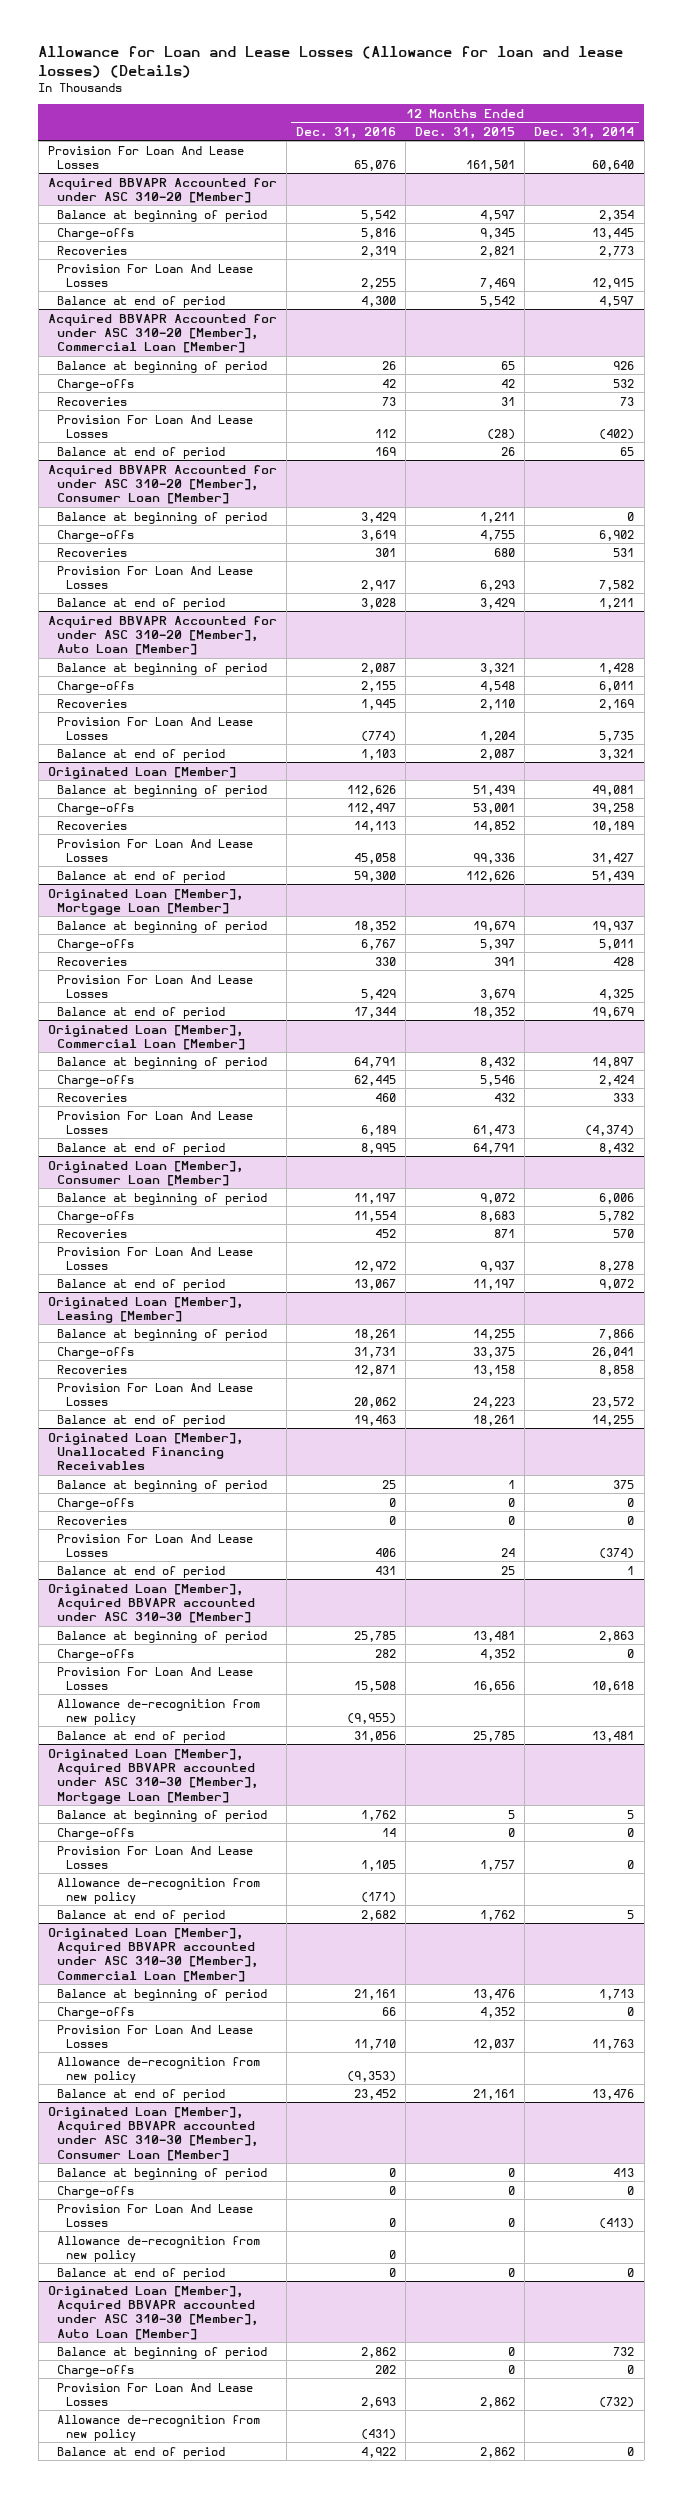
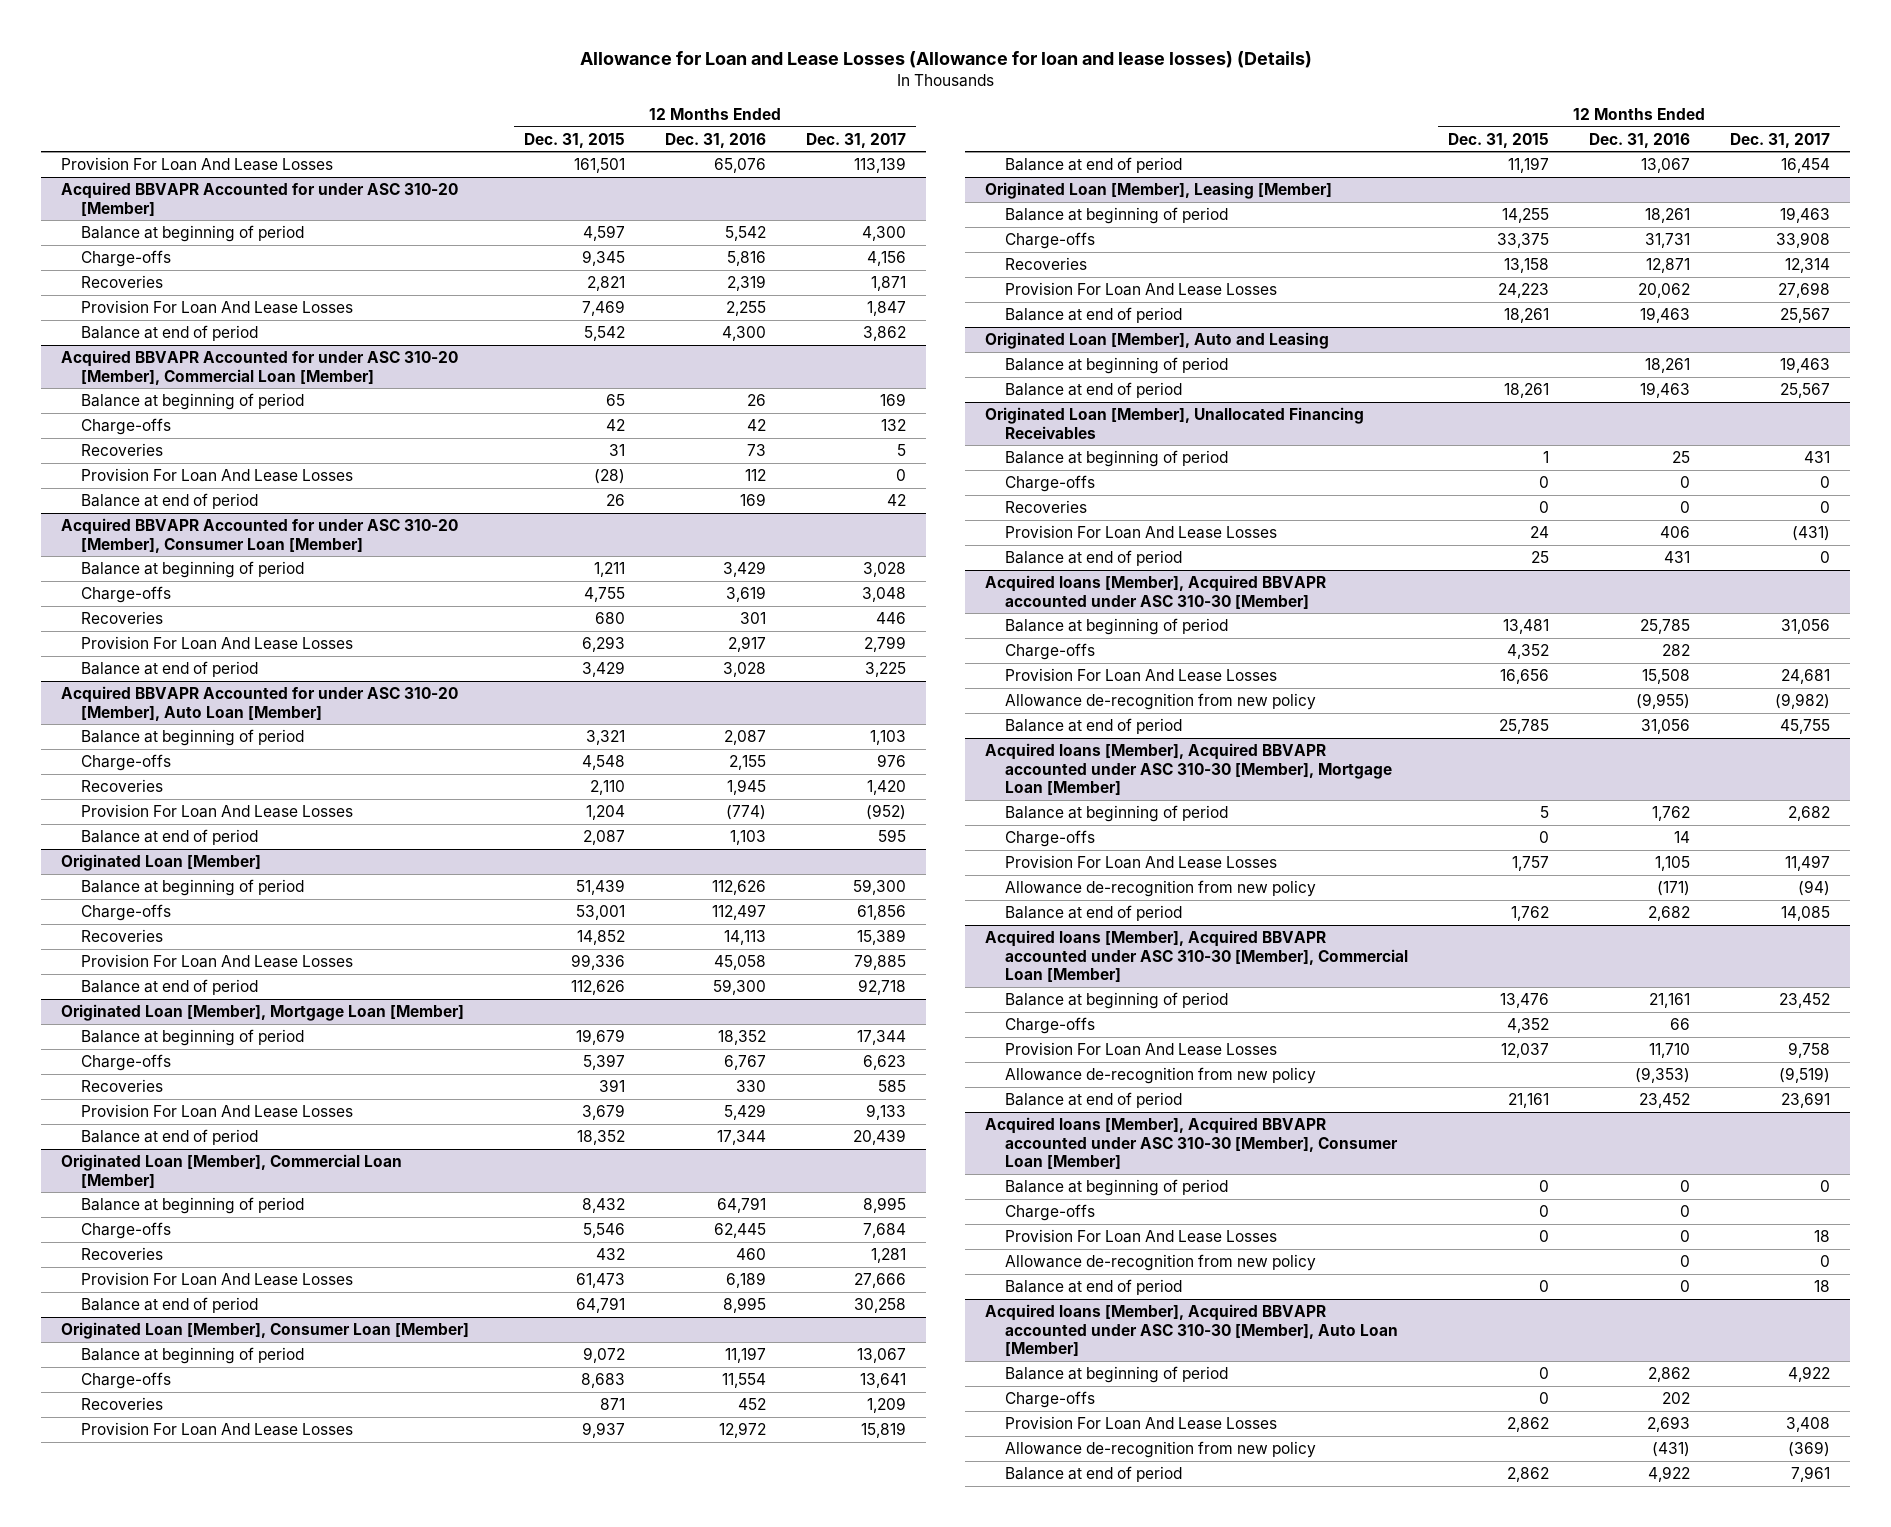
[534,127,635,140] Dec. 31, 2014 -> none
none -> [806,132,907,148] Dec. 31, 2017
none -> [984,332,1329,350] Originated Loan [Member], Auto and Leasing
none -> [1005,357,1229,375] Balance at beginning of period
none -> [1005,382,1183,399] Balance at end of period
[47,1583,256,1624] Originated Loan [Member], Acquired BBVAPR accounted under ASC 310-30 [Member] -> [984,575,1326,609] Acquired loans [Member], Acquired BBVAPR accounted under ASC 310-30 [Member]
[47,1748,259,1804] Originated Loan [Member], Acquired BBVAPR accounted under ASC 310-30 [Member], Mortgage Loan [Member] -> [984,743,1393,796] Acquired loans [Member], Acquired BBVAPR accounted under ASC 310-30 [Member], Mortgage Loan [Member]
[47,1927,259,1982] Originated Loan [Member], Acquired BBVAPR accounted under ASC 310-30 [Member], Commercial Loan [Member] -> [984,930,1409,983] Acquired loans [Member], Acquired BBVAPR accounted under ASC 310-30 [Member], Commercial Loan [Member]
[47,2106,259,2161] Originated Loan [Member], Acquired BBVAPR accounted under ASC 310-30 [Member], Consumer Loan [Member] -> [984,1117,1399,1170] Acquired loans [Member], Acquired BBVAPR accounted under ASC 310-30 [Member], Consumer Loan [Member]
[47,2285,259,2340] Originated Loan [Member], Acquired BBVAPR accounted under ASC 310-30 [Member], Auto Loan [Member] -> [984,1304,1399,1357] Acquired loans [Member], Acquired BBVAPR accounted under ASC 310-30 [Member], Auto Loan [Member]

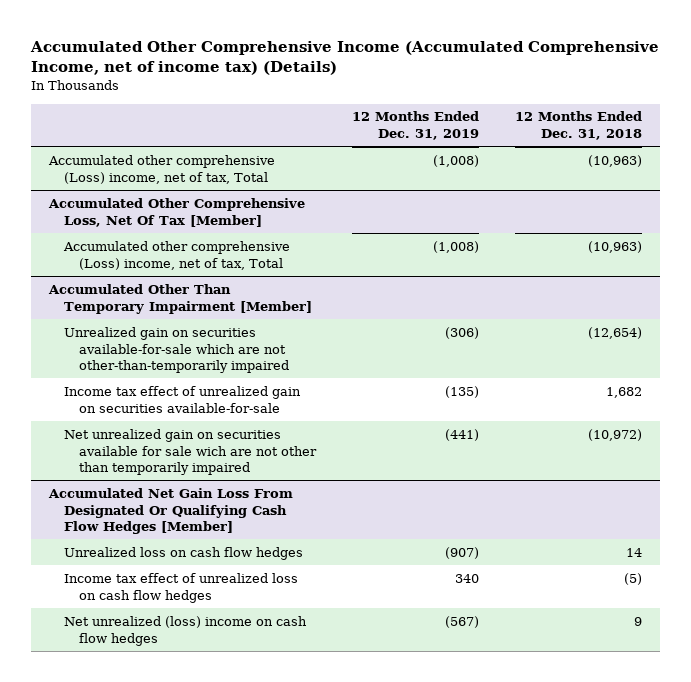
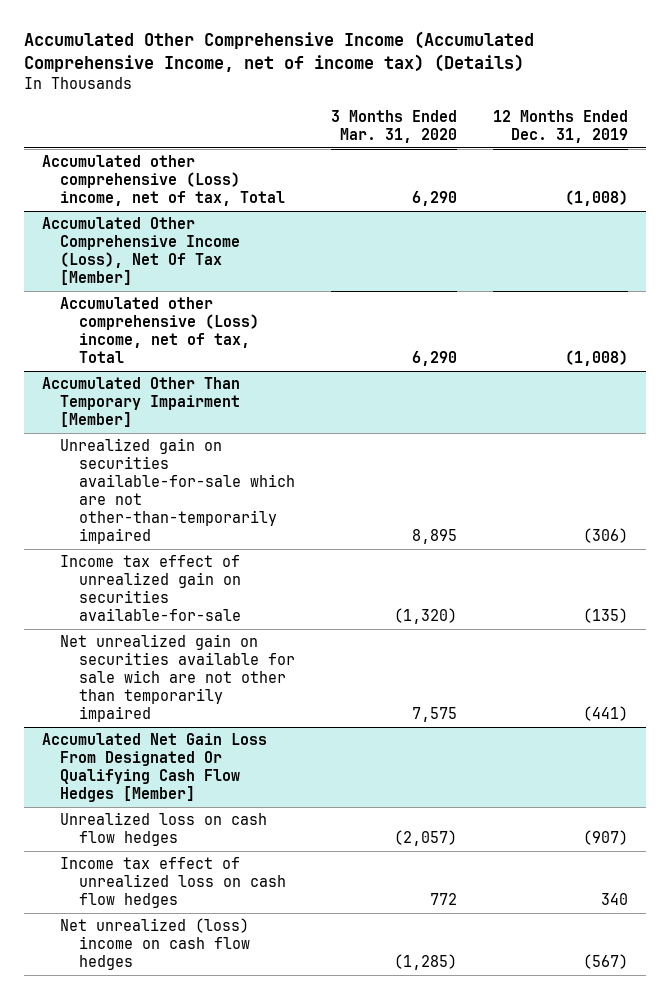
[515,111,643,141] 12 Months Ended Dec. 31, 2018 -> none
none -> [331,110,458,143] 3 Months Ended Mar. 31, 2020
[48,197,306,227] Accumulated Other Comprehensive Loss, Net Of Tax [Member] -> [41,217,241,286] Accumulated Other Comprehensive Income (Loss), Net Of Tax [Member]

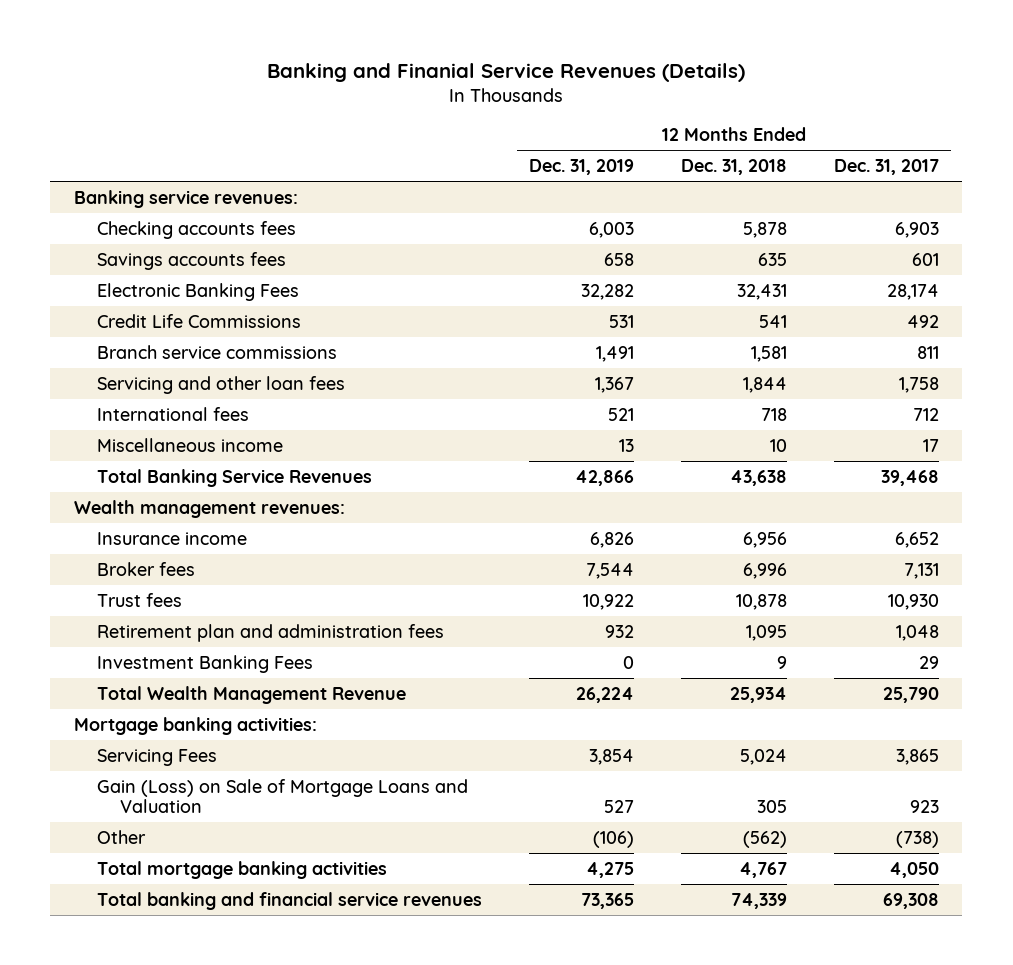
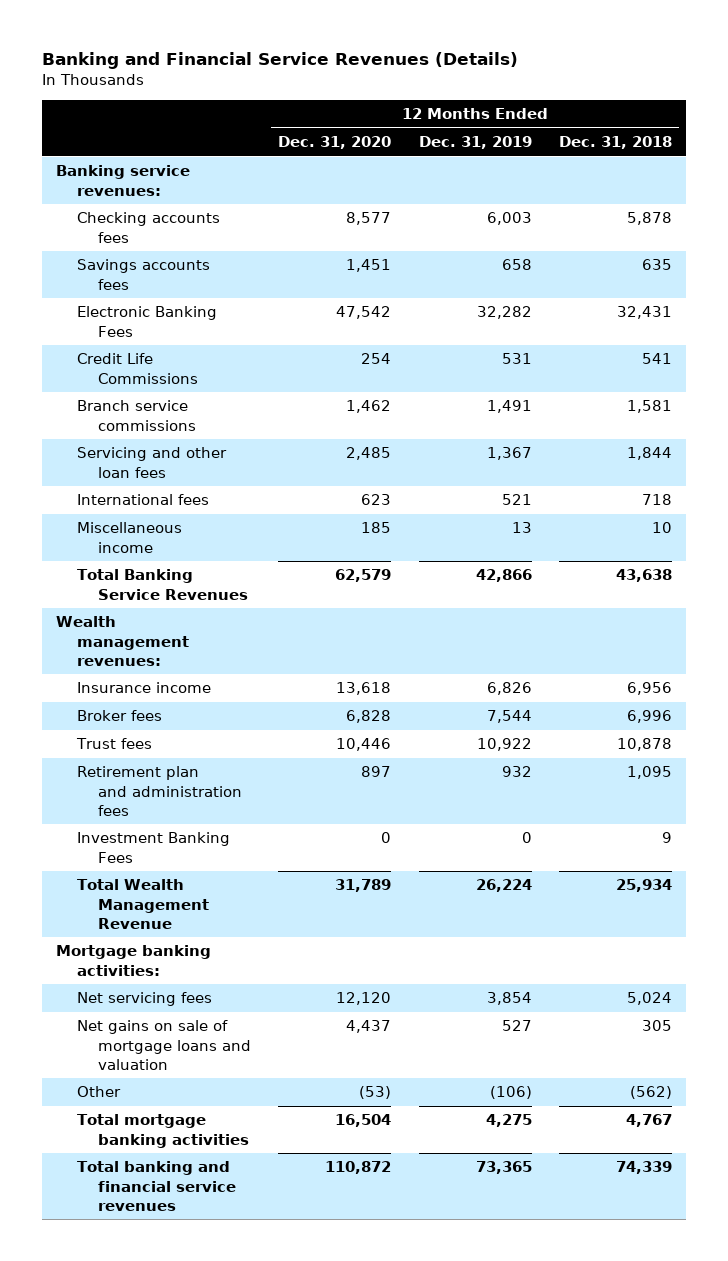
[267,63,746,83] Banking and Finanial Service Revenues (Details) -> [41,51,518,69] Banking and Financial Service Revenues (Details)
[833,159,939,176] Dec. 31, 2017 -> none
none -> [278,136,392,150] Dec. 31, 2020
[96,748,217,766] Servicing Fees -> [76,992,212,1007] Net servicing fees
[96,778,468,814] Gain (Loss) on Sale of Mortgage Loans and Valuation -> [76,1020,251,1070] Net gains on sale of mortgage loans and valuation

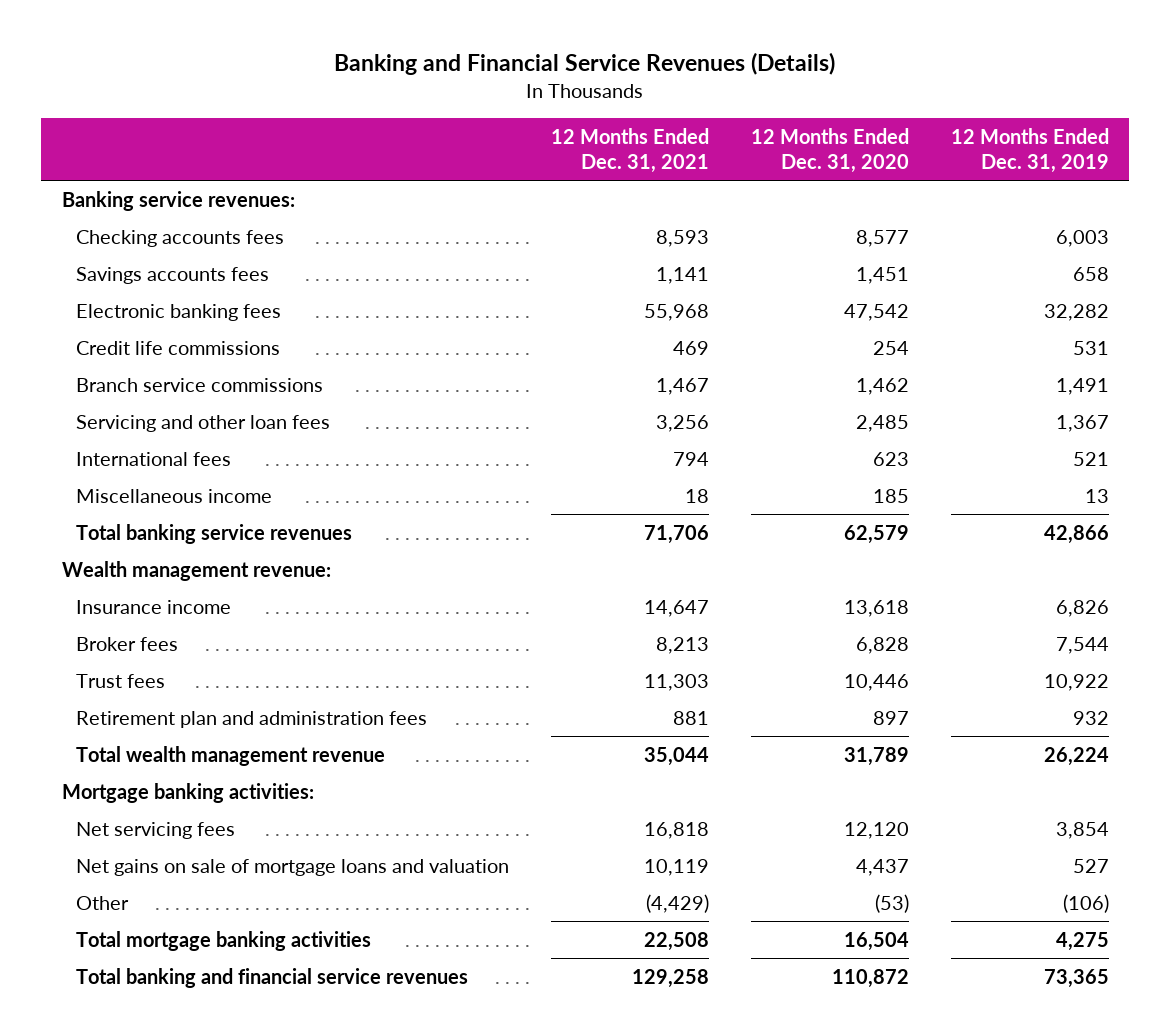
[559,136,673,150] Dec. 31, 2018 -> none
none -> [550,127,709,173] 12 Months Ended Dec. 31, 2021
[76,306,217,337] Electronic Banking Fees -> [75,303,281,321] Electronic banking fees
[76,353,198,384] Credit Life Commissions -> [75,340,280,355] Credit life commissions
[76,569,248,600] Total Banking Service Revenues -> [75,523,352,544] Total banking service revenues
[55,616,189,666] Wealth management revenues: -> [61,560,331,581] Wealth management revenue:
[76,832,230,863] Investment Banking Fees -> none
[76,879,209,929] Total Wealth Management Revenue -> [75,745,385,766] Total wealth management revenue

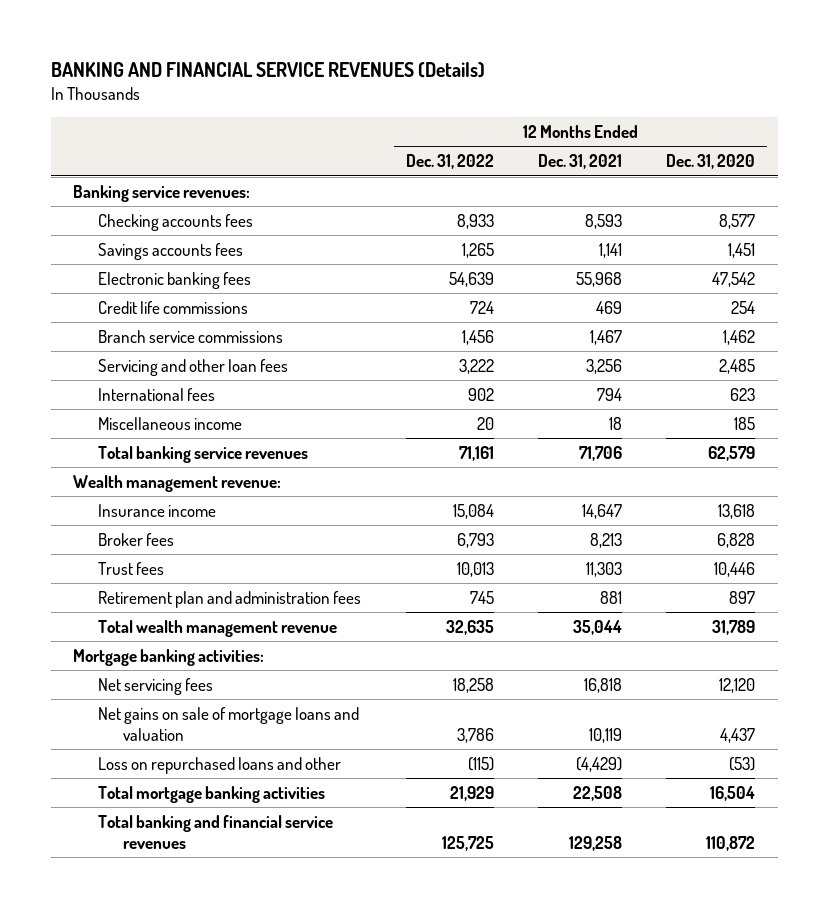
[334,52,836,76] Banking and Financial Service Revenues (Details) -> [50,62,485,79] BANKING AND FINANCIAL SERVICE REVENUES (Details)
[950,127,1109,173] 12 Months Ended Dec. 31, 2019 -> none
none -> [405,154,494,170] Dec. 31, 2022
[75,895,129,910] Other -> [98,756,342,774] Loss on repurchased loans and other

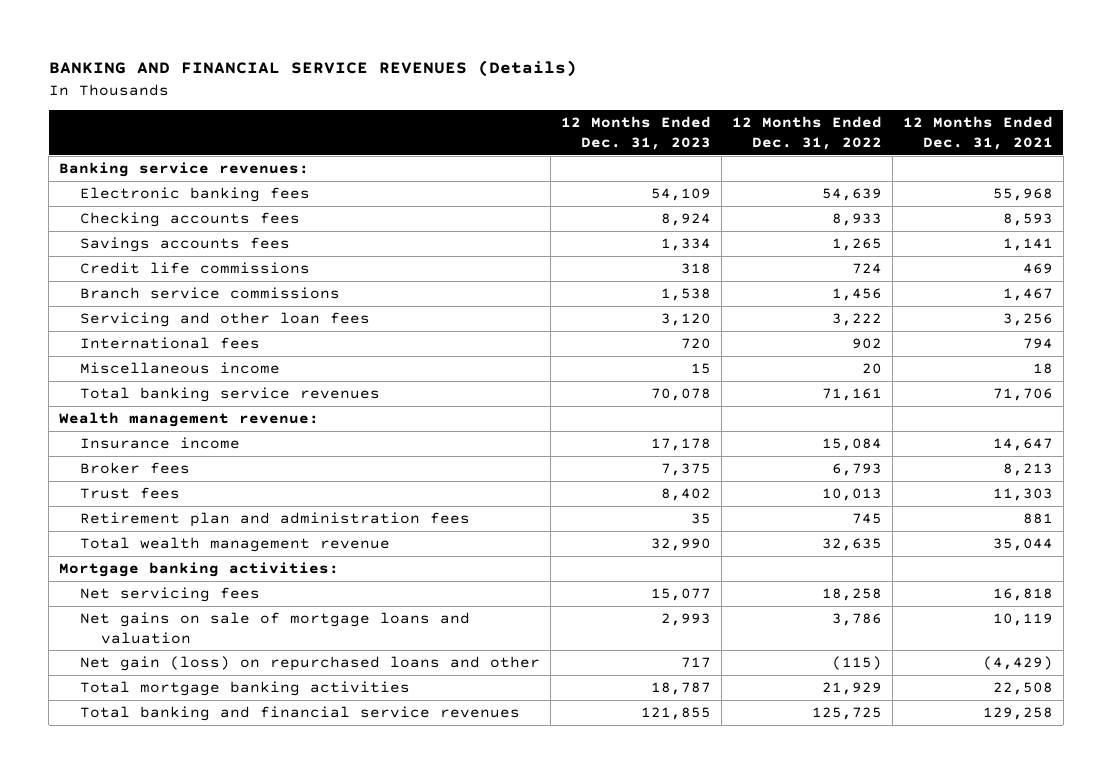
[666,154,756,170] Dec. 31, 2020 -> none
none -> [560,116,711,150] 12 Months Ended Dec. 31, 2023
[98,271,252,289] Electronic banking fees -> [80,186,311,202] Electronic banking fees
[98,756,342,774] Loss on repurchased loans and other -> [80,655,541,671] Net gain (loss) on repurchased loans and other

